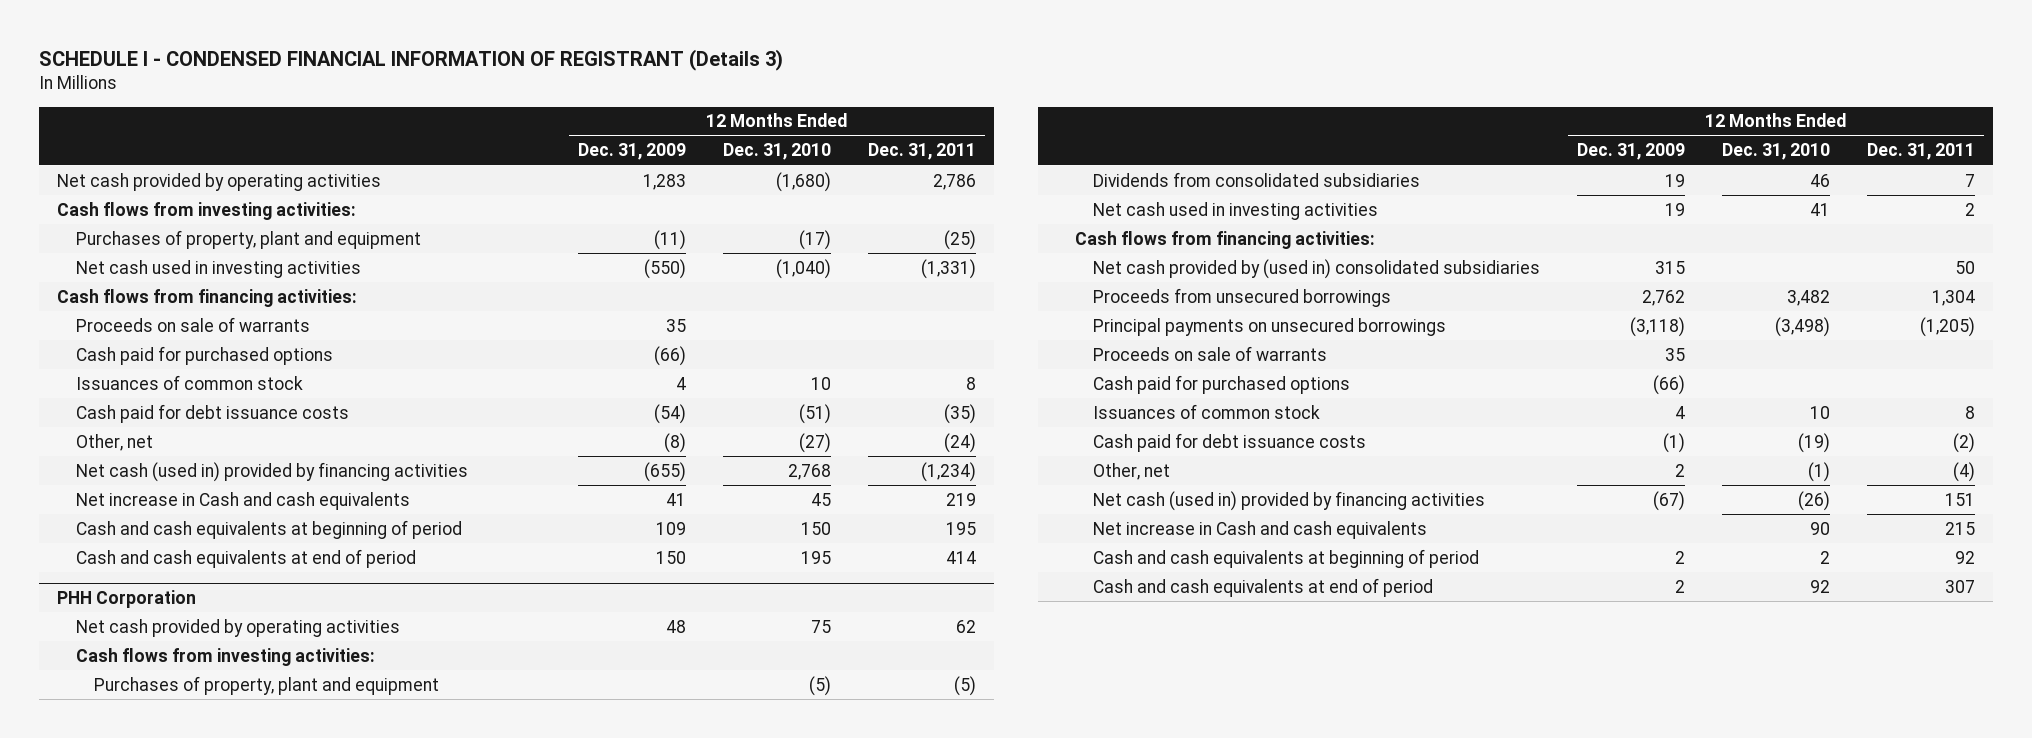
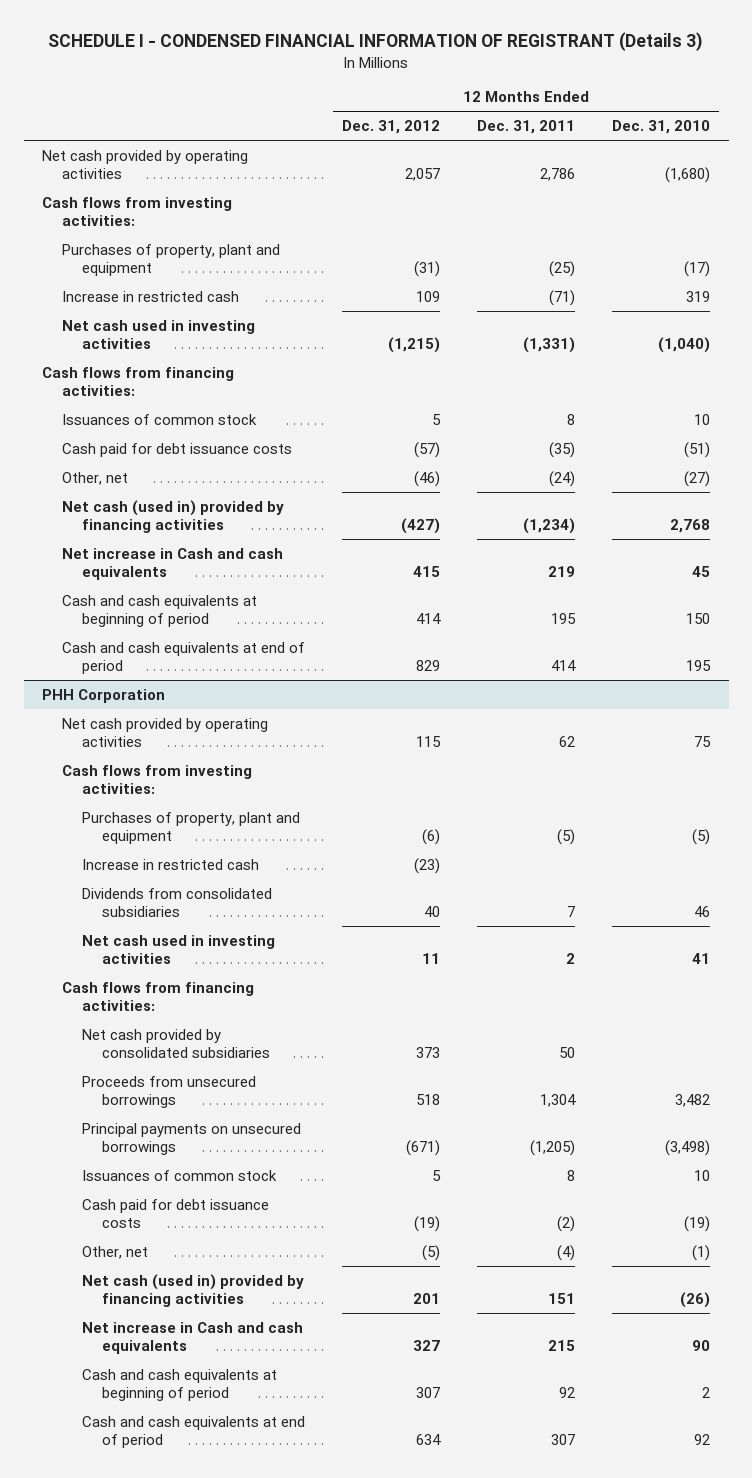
[577,143,686,161] Dec. 31, 2009 -> none
none -> [342,120,441,135] Dec. 31, 2012
none -> [62,290,240,302] Increase in restricted cash
[75,316,310,332] Proceeds on sale of warrants -> none
[75,345,333,365] Cash paid for purchased options -> none
none -> [81,858,259,870] Increase in restricted cash
[1092,258,1540,279] Net cash provided by (used in) consolidated subsidiaries -> [81,1028,270,1059] Net cash provided by consolidated subsidiaries
[1092,345,1327,361] Proceeds on sale of warrants -> none
[1092,374,1350,394] Cash paid for purchased options -> none

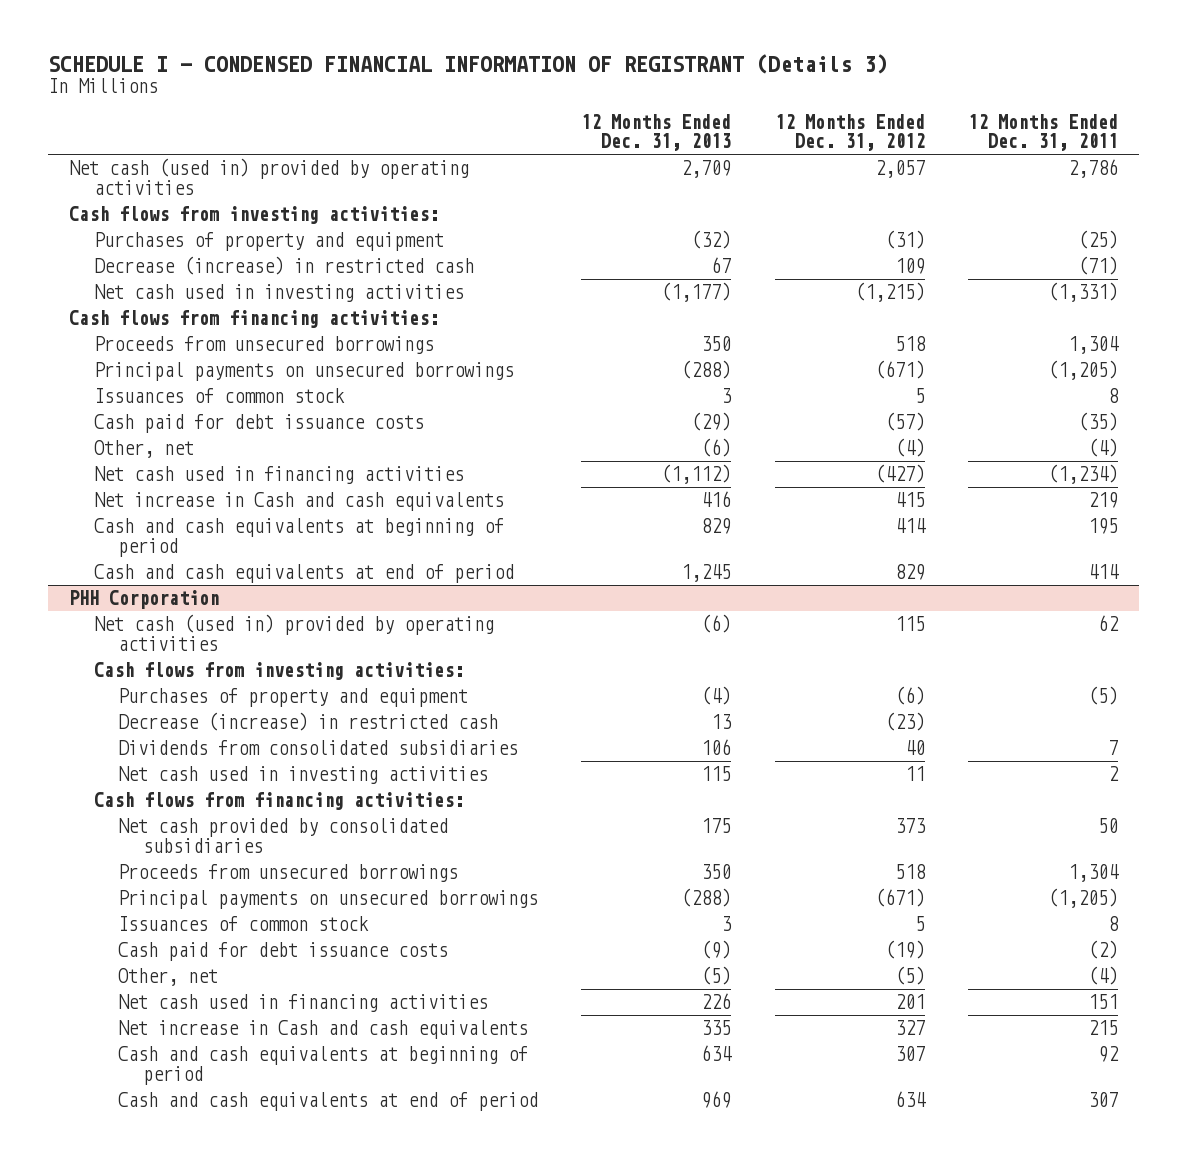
[612,120,711,135] Dec. 31, 2010 -> none
none -> [581,113,732,152] 12 Months Ended Dec. 31, 2013
[42,149,249,180] Net cash provided by operating activities -> [69,158,470,195] Net cash (used in) provided by operating activities
[62,243,281,277] Purchases of property, plant and equipment -> [93,232,444,252] Purchases of property and equipment
[62,290,240,302] Increase in restricted cash -> [93,256,474,276] Decrease (increase) in restricted cash
none -> [93,336,434,355] Proceeds from unsecured borrowings
none -> [93,362,514,382] Principal payments on unsecured borrowings
[414,470,441,487] (46) -> [894,438,925,458] (4)
[549,470,576,487] (24) -> [1087,438,1118,458] (4)
[62,499,285,534] Net cash (used in) provided by financing activities -> [93,466,464,485] Net cash used in financing activities
[62,717,269,748] Net cash provided by operating activities -> [93,614,494,651] Net cash (used in) provided by operating activities
[81,811,300,845] Purchases of property, plant and equipment -> [118,688,469,708] Purchases of property and equipment
[81,858,259,870] Increase in restricted cash -> [118,712,499,732] Decrease (increase) in restricted cash
[81,1273,304,1308] Net cash (used in) provided by financing activities -> [118,994,489,1013] Net cash used in financing activities

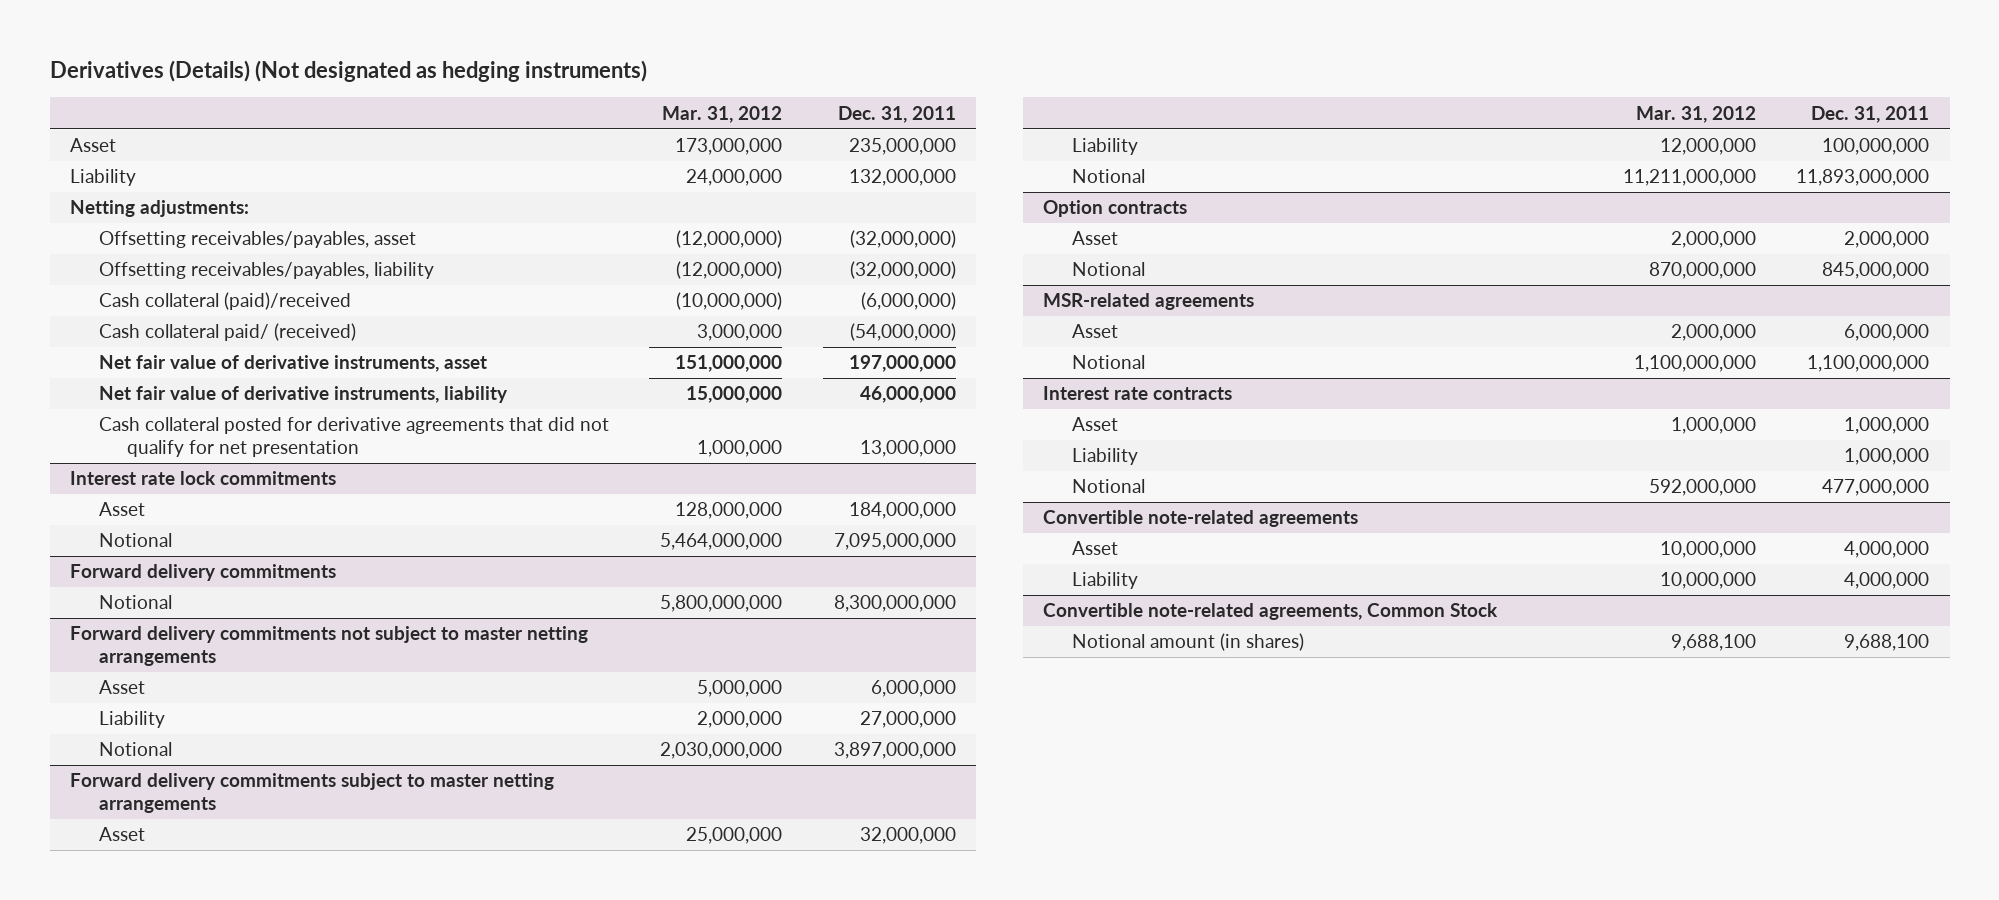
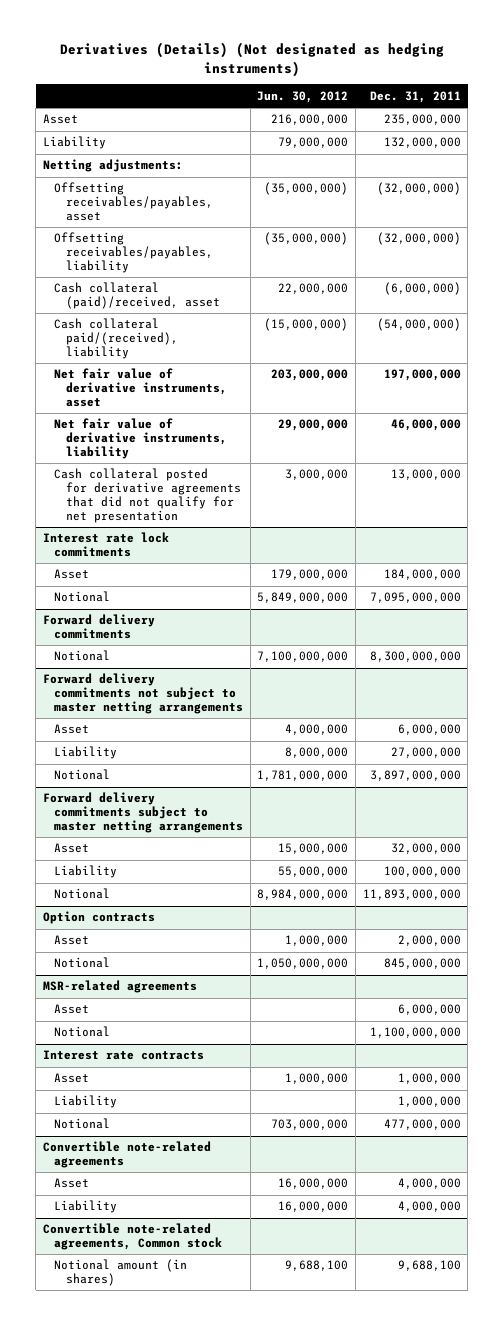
[662,105,783,123] Mar. 31, 2012 -> none
none -> [257,90,349,103] Jun. 30, 2012
[98,292,351,311] Cash collateral (paid)/received -> [54,282,221,310] Cash collateral (paid)/received, asset
[98,323,356,342] Cash collateral paid/ (received) -> [54,318,179,360] Cash collateral paid/(received), liability
[1043,603,1499,621] Convertible note-related agreements, Common Stock -> [42,1223,223,1251] Convertible note-related agreements, Common stock

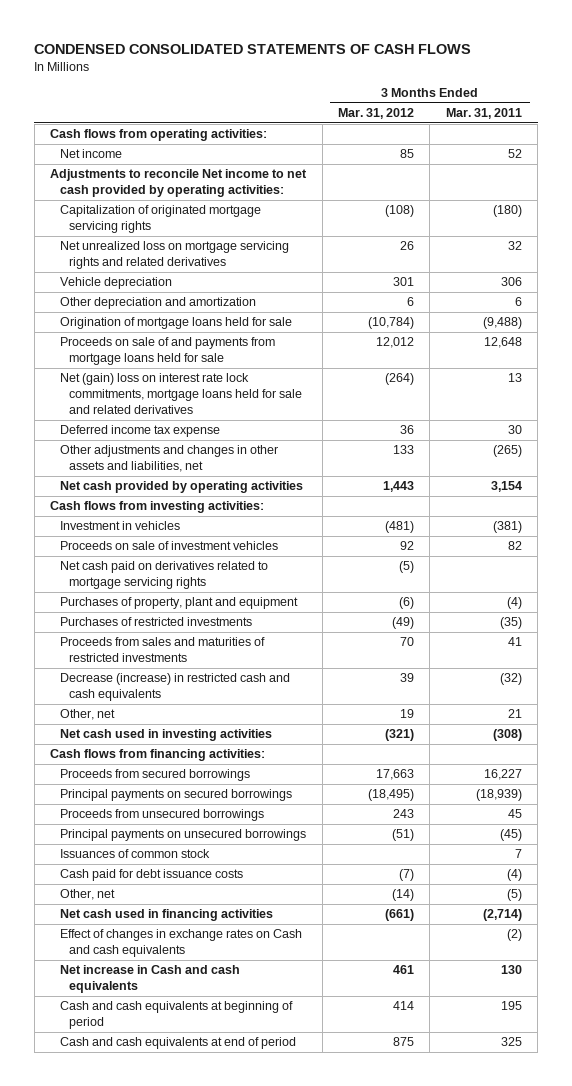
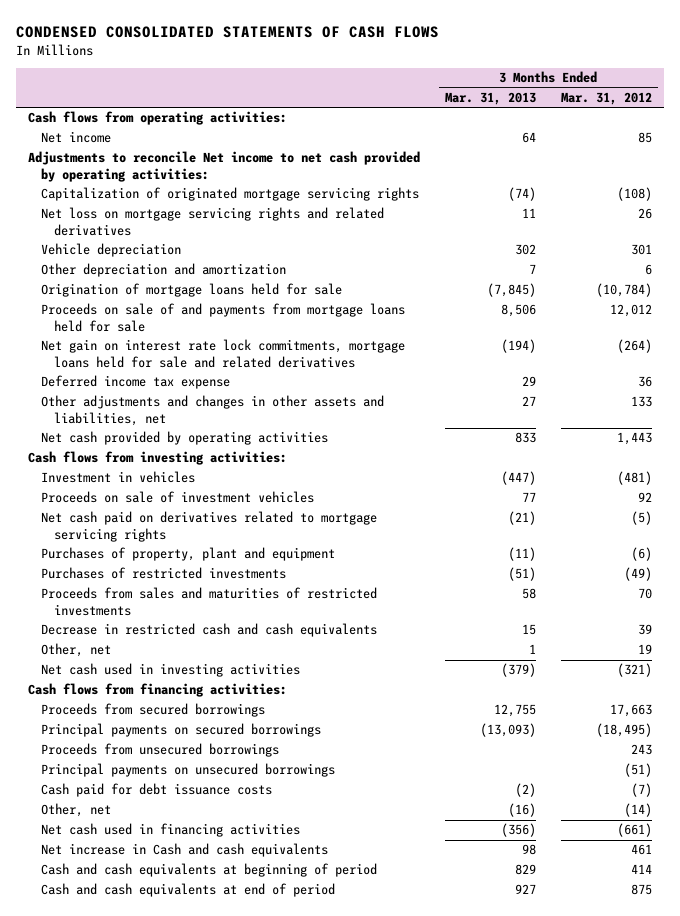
[445,108,522,120] Mar. 31, 2011 -> none
none -> [445,91,537,105] Mar. 31, 2013
[59,241,289,270] Net unrealized loss on mortgage servicing rights and related derivatives -> [41,207,385,236] Net loss on mortgage servicing rights and related derivatives
[59,373,302,415] Net (gain) loss on interest rate lock commitments, mortgage loans held for sale and related derivatives -> [41,339,406,368] Net gain on interest rate lock commitments, mortgage loans held for sale and related derivatives
[59,673,290,702] Decrease (increase) in restricted cash and cash equivalents -> [41,623,378,638] Decrease in restricted cash and cash equivalents
[59,849,210,859] Issuances of common stock -> none
[59,929,302,958] Effect of changes in exchange rates on Cash and cash equivalents -> none

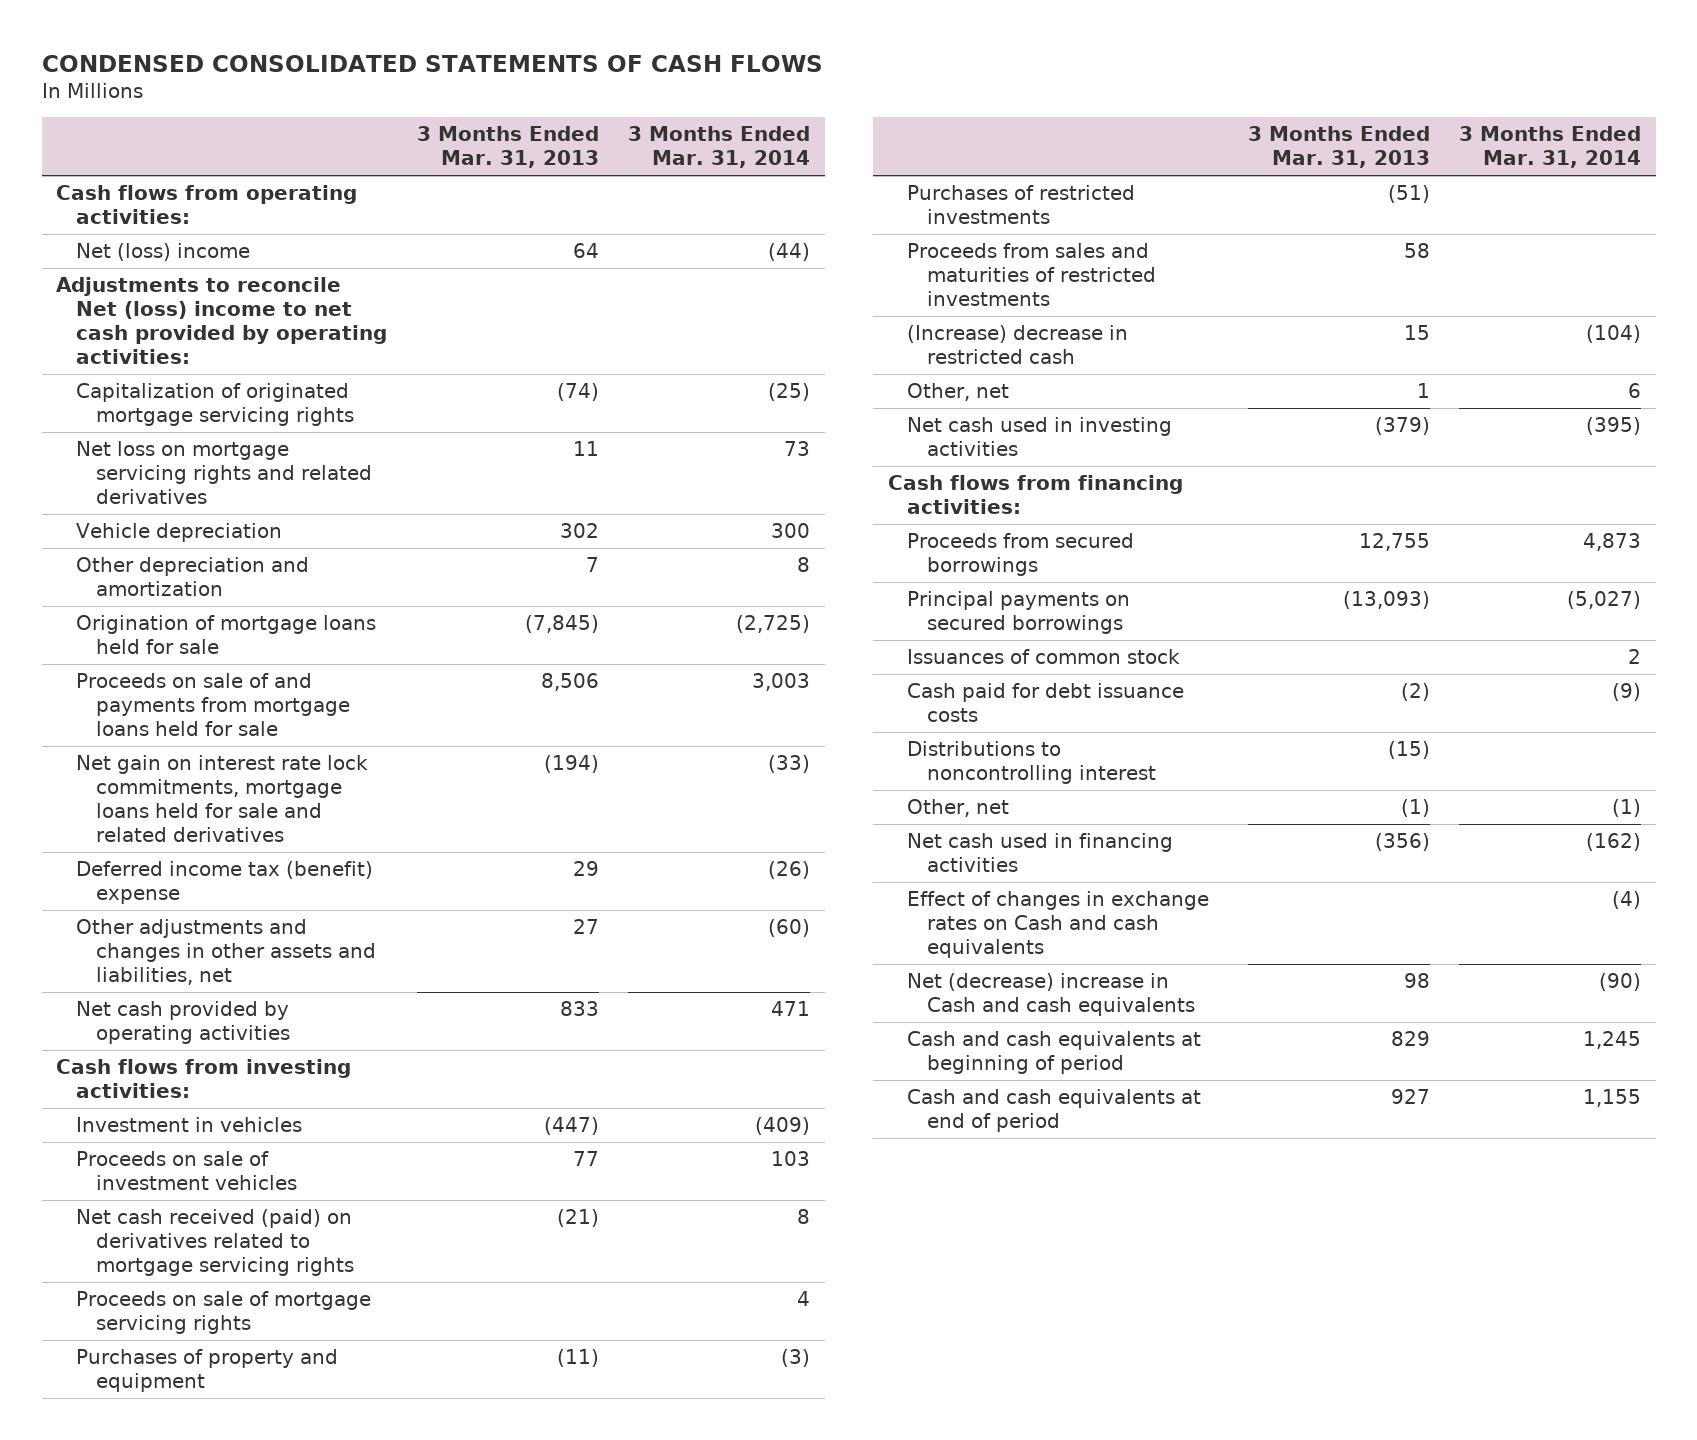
[560,91,652,105] Mar. 31, 2012 -> none
none -> [627,126,810,169] 3 Months Ended Mar. 31, 2014
[41,131,112,144] Net income -> [76,242,251,261] Net (loss) income
[28,151,421,182] Adjustments to reconcile Net income to net cash provided by operating activities: -> [56,276,388,364] Adjustments to reconcile Net (loss) income to net cash provided by operating activities:
[41,375,231,390] Deferred income tax expense -> [76,860,374,904] Deferred income tax (benefit) expense
[41,511,378,542] Net cash paid on derivatives related to mortgage servicing rights -> [76,1208,354,1276] Net cash received (paid) on derivatives related to mortgage servicing rights
none -> [76,1290,372,1334] Proceeds on sale of mortgage servicing rights
[41,547,336,562] Purchases of property, plant and equipment -> [76,1348,339,1392] Purchases of property and equipment
[41,623,378,638] Decrease in restricted cash and cash equivalents -> [907,324,1129,364] (Increase) decrease in restricted cash
[41,743,280,758] Proceeds from unsecured borrowings -> none
[41,763,336,778] Principal payments on unsecured borrowings -> none
none -> [907,648,1181,664] Issuances of common stock
none -> [907,740,1157,784] Distributions to noncontrolling interest
[508,803,537,818] (16) -> [1400,798,1430,817] (1)
none -> [907,890,1210,958] Effect of changes in exchange rates on Cash and cash equivalents
[41,843,329,858] Net increase in Cash and cash equivalents -> [907,972,1196,1016] Net (decrease) increase in Cash and cash equivalents

